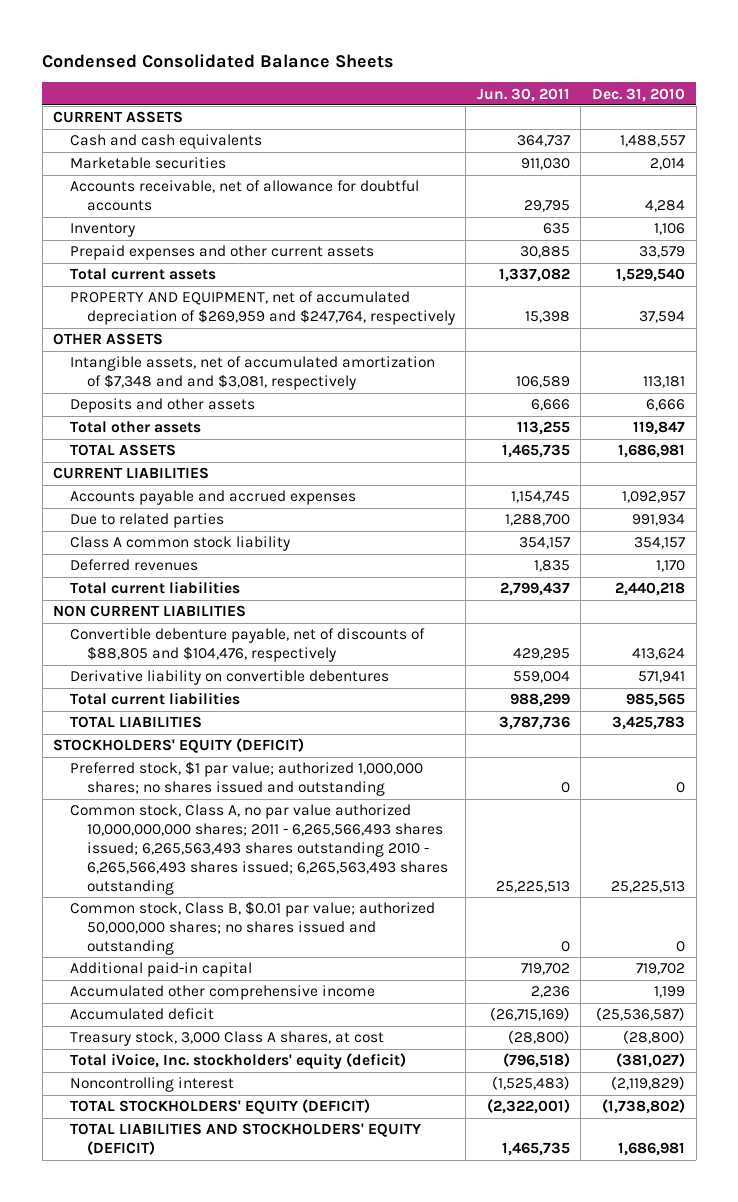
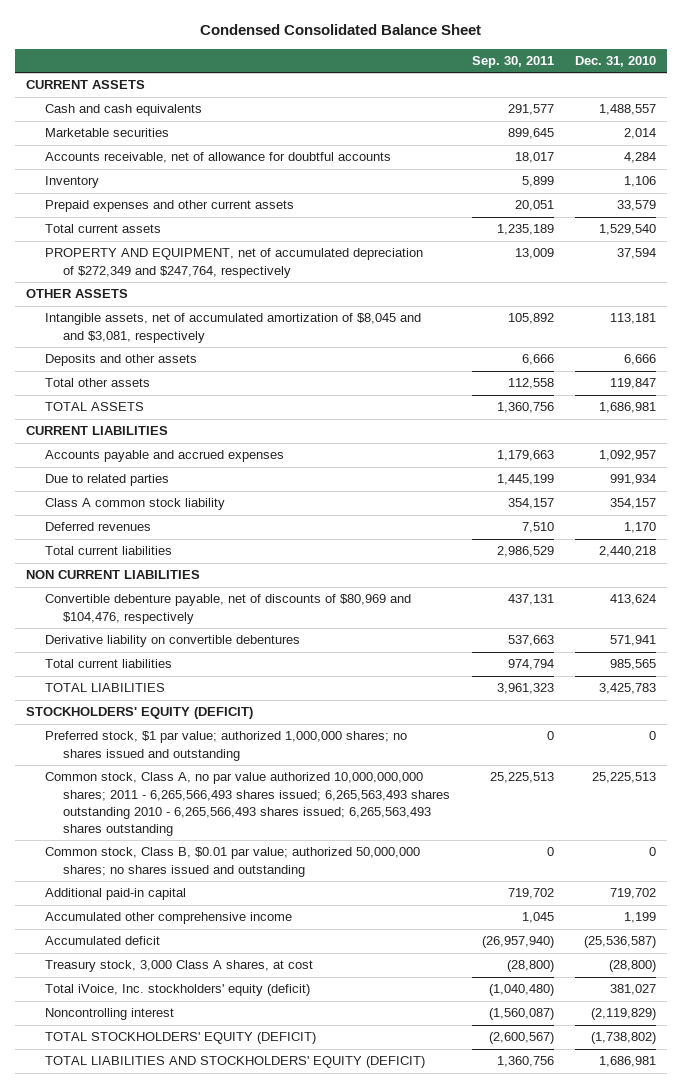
[42,53,395,68] Condensed Consolidated Balance Sheets -> [199,24,481,36] Condensed Consolidated Balance Sheet
[476,87,570,102] Jun. 30, 2011 -> none
none -> [471,55,554,68] Sep. 30, 2011
[69,291,455,326] PROPERTY AND EQUIPMENT, net of accumulated depreciation of $269,959 and $247,764, respectively -> [44,248,423,278] PROPERTY AND EQUIPMENT, net of accumulated depreciation of $272,349 and $247,764, respectively
[69,356,435,391] Intangible assets, net of accumulated amortization of $7,348 and and $3,081, respectively -> [44,313,421,343] Intangible assets, net of accumulated amortization of $8,045 and and $3,081, respectively
[69,628,425,663] Convertible debenture payable, net of discounts of $88,805 and $104,476, respectively -> [44,594,411,624] Convertible debenture payable, net of discounts of $80,969 and $104,476, respectively
[616,1053,686,1069] (381,027) -> [609,984,656,996] 381,027

